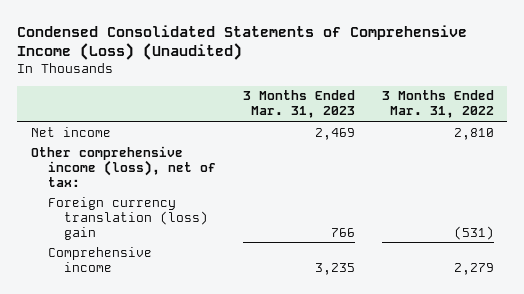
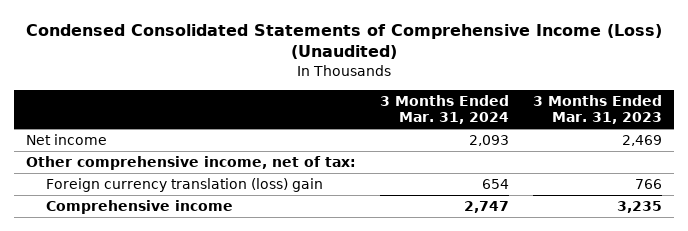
[381,90,494,119] 3 Months Ended Mar. 31, 2022 -> none
none -> [380,95,510,125] 3 Months Ended Mar. 31, 2024
[30,145,216,187] Other comprehensive income (loss), net of tax: -> [25,155,356,170] Other comprehensive income, net of tax:

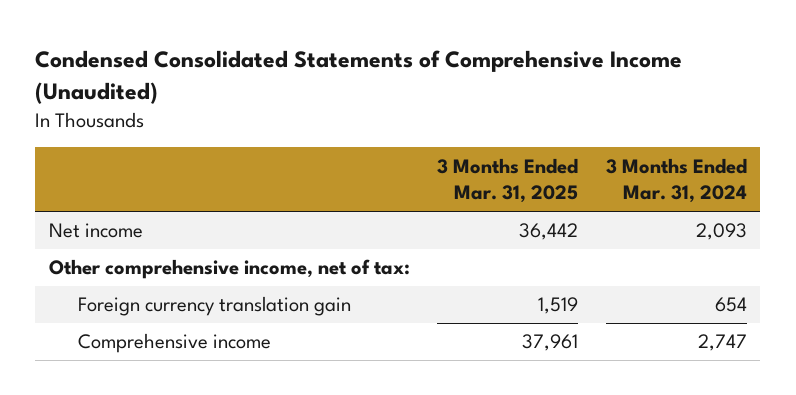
[26,23,663,60] Condensed Consolidated Statements of Comprehensive Income (Loss) (Unaudited) -> [35,50,683,105] Condensed Consolidated Statements of Comprehensive Income (Unaudited)
[533,95,663,125] 3 Months Ended Mar. 31, 2023 -> none
none -> [437,157,579,204] 3 Months Ended Mar. 31, 2025
[45,177,323,192] Foreign currency translation (loss) gain -> [77,296,351,317] Foreign currency translation gain

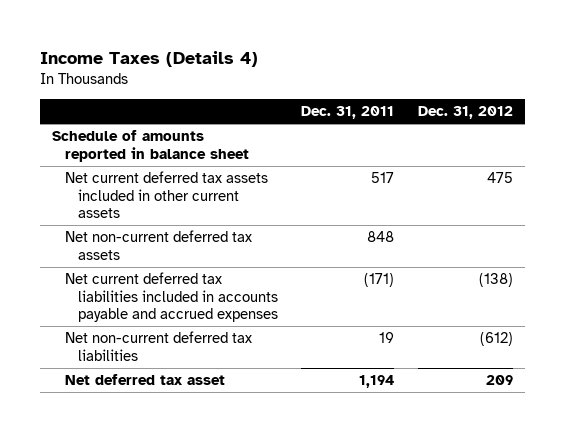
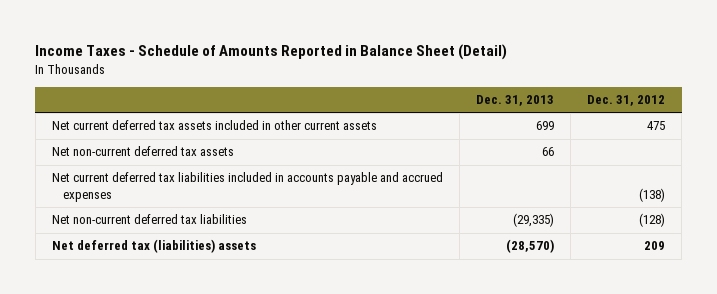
[40,50,259,67] Income Taxes (Details 4) -> [35,43,508,60] Income Taxes - Schedule of Amounts Reported in Balance Sheet (Detail)
[301,106,395,120] Dec. 31, 2011 -> none
none -> [475,95,554,107] Dec. 31, 2013
[51,130,249,162] Schedule of amounts reported in balance sheet -> none
[479,332,513,347] (612) -> [639,213,666,228] (128)
[64,374,225,386] Net deferred tax asset -> [51,239,256,254] Net deferred tax (liabilities) assets

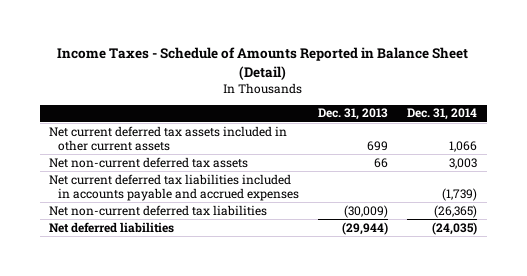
[587,95,666,107] Dec. 31, 2012 -> none
none -> [407,108,478,121] Dec. 31, 2014
[512,213,554,228] (29,335) -> [344,204,389,218] (30,009)
[51,239,256,254] Net deferred tax (liabilities) assets -> [49,221,175,233] Net deferred liabilities
[505,239,554,254] (28,570) -> [342,221,389,235] (29,944)

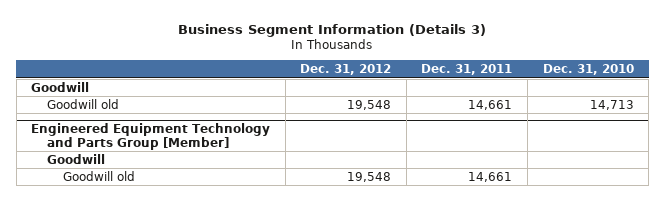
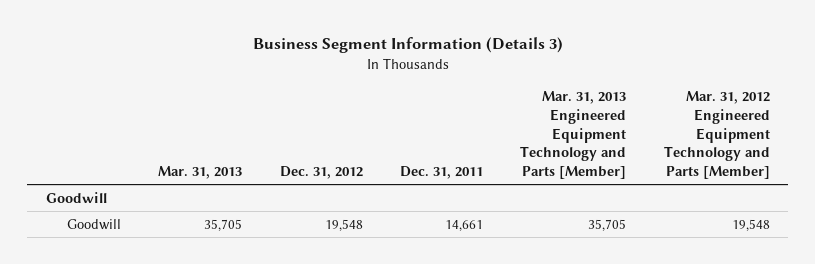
[542,64,634,76] Dec. 31, 2010 -> none
none -> [158,165,243,179] Mar. 31, 2013
none -> [520,91,627,179] Mar. 31, 2013 Engineered Equipment Technology and Parts [Member]
none -> [663,91,770,179] Mar. 31, 2012 Engineered Equipment Technology and Parts [Member]
[31,122,271,150] Engineered Equipment Technology and Parts Group [Member] -> none
[47,153,106,164] Goodwill -> none
[63,170,136,181] Goodwill old -> none
[47,98,120,109] Goodwill old -> [66,218,121,230] Goodwill

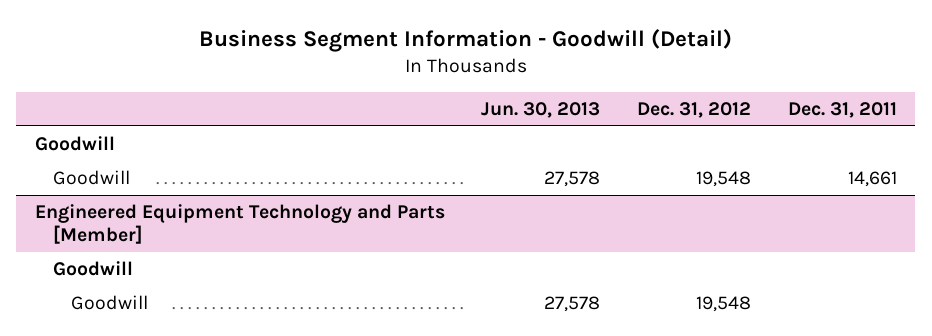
[252,37,563,54] Business Segment Information (Details 3) -> [198,29,732,53] Business Segment Information - Goodwill (Detail)
[158,165,243,179] Mar. 31, 2013 -> none
[520,91,627,179] Mar. 31, 2013 Engineered Equipment Technology and Parts [Member] -> none
[663,91,770,179] Mar. 31, 2012 Engineered Equipment Technology and Parts [Member] -> none
none -> [481,101,601,118] Jun. 30, 2013
none -> [34,204,445,244] Engineered Equipment Technology and Parts [Member]
none -> [52,261,133,277] Goodwill
none -> [71,295,149,311] Goodwill

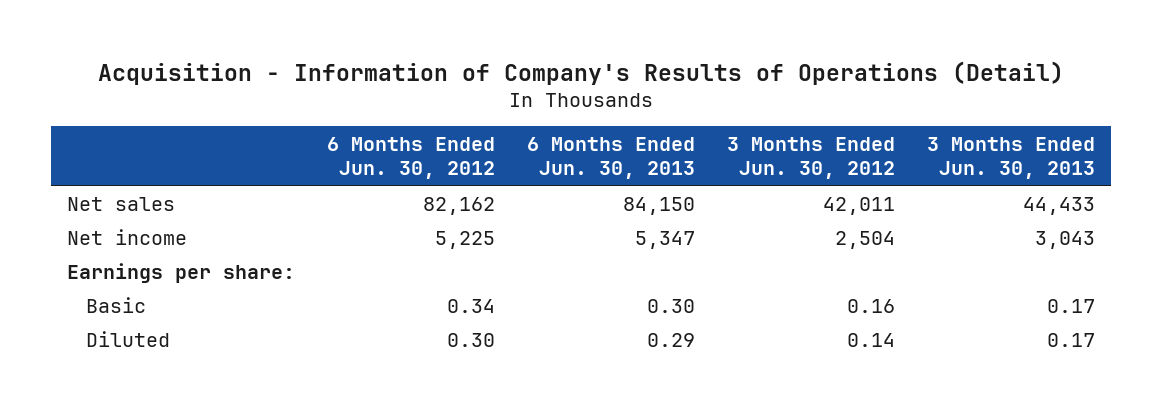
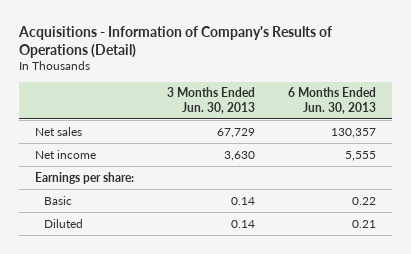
[98,60,1065,85] Acquisition - Information of Company's Results of Operations (Detail) -> [17,25,332,58] Acquisitions - Information of Company's Results of Operations (Detail)
[326,136,495,180] 6 Months Ended Jun. 30, 2012 -> none
[727,136,896,180] 3 Months Ended Jun. 30, 2012 -> none
[623,197,696,216] 84,150 -> [330,127,376,138] 130,357
[1023,197,1096,216] 44,433 -> [216,127,255,138] 67,729
[635,231,696,250] 5,347 -> [344,150,376,161] 5,555
[1035,231,1096,250] 3,043 -> [223,150,255,161] 3,630
[647,299,696,314] 0.30 -> [351,196,376,205] 0.22
[1047,299,1096,314] 0.17 -> [230,196,255,205] 0.14
[647,333,696,348] 0.29 -> [351,219,376,228] 0.21
[1047,333,1096,348] 0.17 -> [230,219,255,228] 0.14

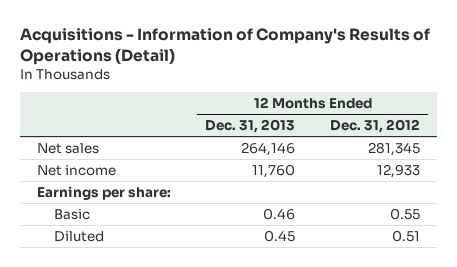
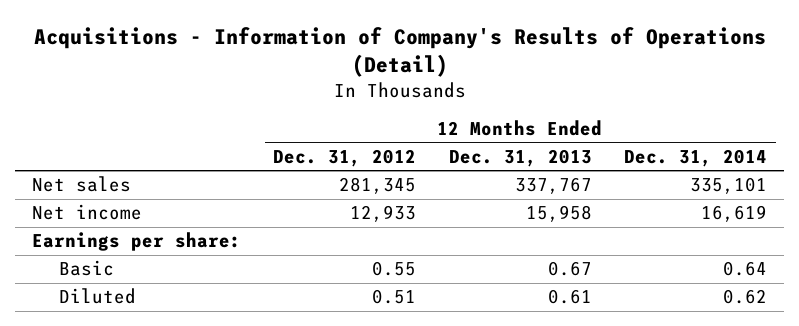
none -> [624,149,768,168] Dec. 31, 2014
[241,141,296,156] 264,146 -> [514,177,592,195] 337,767
[252,163,296,178] 11,760 -> [525,205,592,223] 15,958
[263,207,296,220] 0.46 -> [547,261,592,277] 0.67
[264,229,296,242] 0.45 -> [547,289,592,305] 0.61

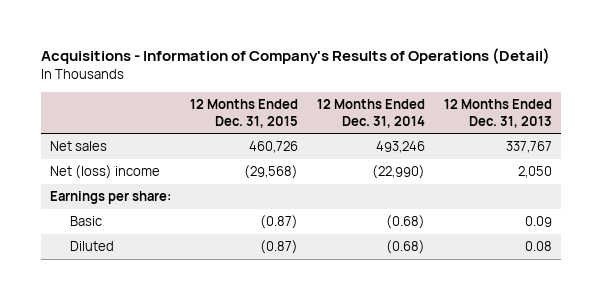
[273,149,417,168] Dec. 31, 2012 -> none
none -> [190,99,299,128] 12 Months Ended Dec. 31, 2015
[690,177,768,195] 335,101 -> [375,141,425,154] 493,246
[31,204,142,221] Net income -> [50,165,161,180] Net (loss) income
[525,205,592,223] 15,958 -> [517,166,552,179] 2,050
[701,205,768,223] 16,619 -> [371,165,425,180] (22,990)
[547,261,592,277] 0.67 -> [524,216,552,228] 0.09
[723,261,768,277] 0.64 -> [385,215,425,230] (0.68)
[547,289,592,305] 0.61 -> [524,241,552,252] 0.08
[723,289,768,305] 0.62 -> [385,240,425,255] (0.68)

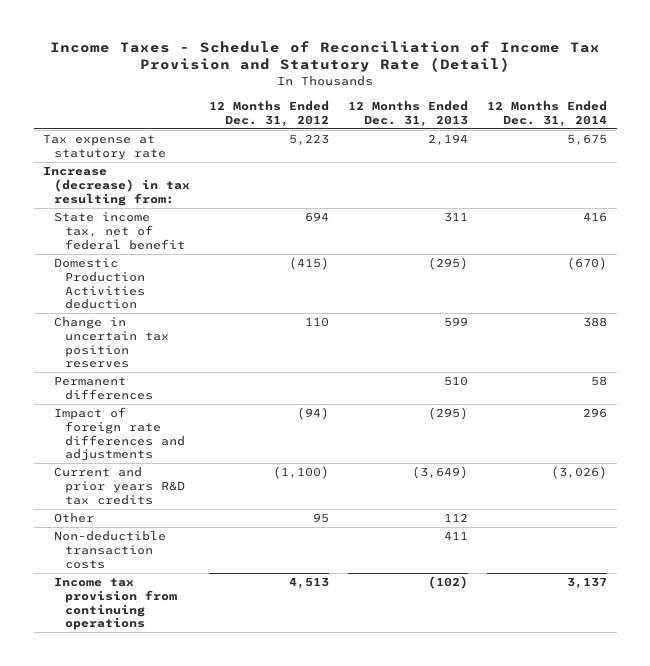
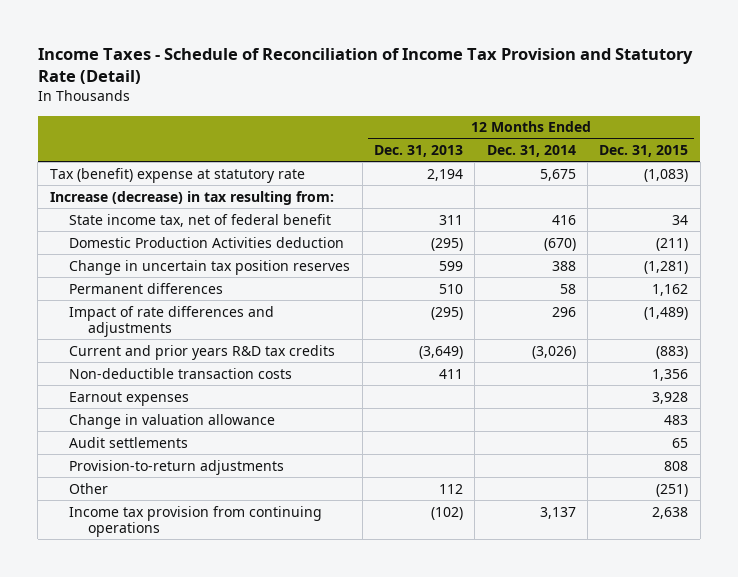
[209,99,330,127] 12 Months Ended Dec. 31, 2012 -> none
none -> [599,144,689,157] Dec. 31, 2015
[43,134,167,160] Tax expense at statutory rate -> [49,167,305,183] Tax (benefit) expense at statutory rate
[54,407,186,462] Impact of foreign rate differences and adjustments -> [69,305,275,337] Impact of rate differences and adjustments
none -> [69,391,190,406] Earnout expenses
none -> [69,413,276,429] Change in valuation allowance
none -> [69,436,189,448] Audit settlements
none -> [69,459,285,475] Provision-to-return adjustments
[54,512,95,524] Other -> [69,482,109,494] Other

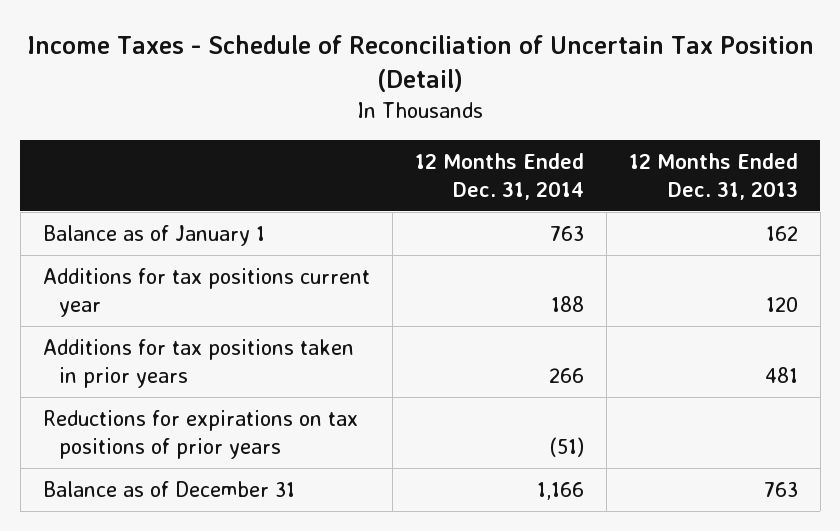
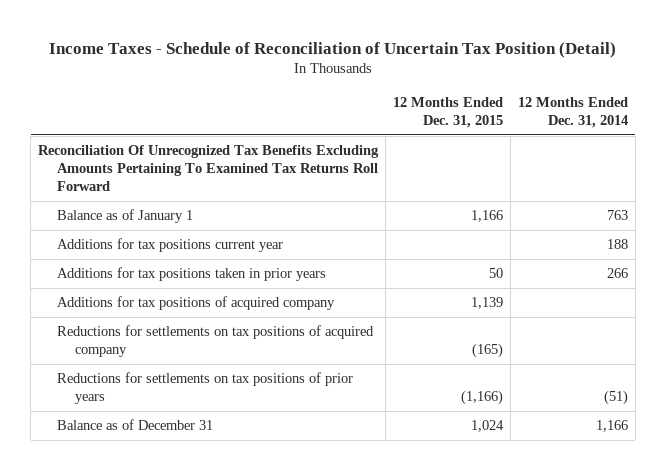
[628,153,798,200] 12 Months Ended Dec. 31, 2013 -> none
none -> [392,97,503,128] 12 Months Ended Dec. 31, 2015
none -> [38,145,380,191] Reconciliation Of Unrecognized Tax Benefits Excluding Amounts Pertaining To Examined Tax Returns Roll Forward
none -> [56,296,335,311] Additions for tax positions of acquired company
none -> [56,325,374,358] Reductions for settlements on tax positions of acquired company
[42,410,358,459] Reductions for expirations on tax positions of prior years -> [56,372,353,405] Reductions for settlements on tax positions of prior years

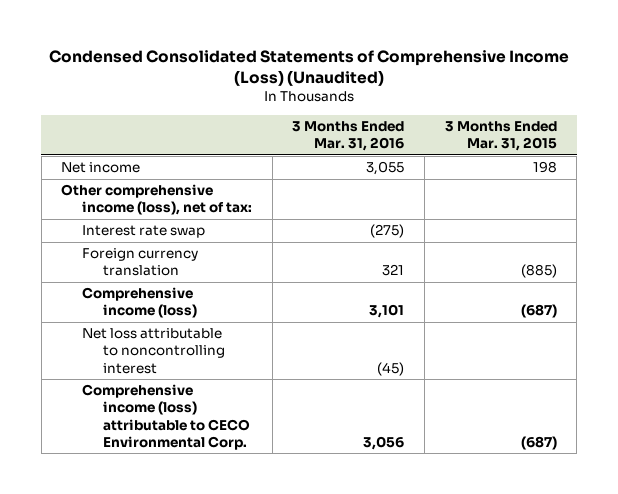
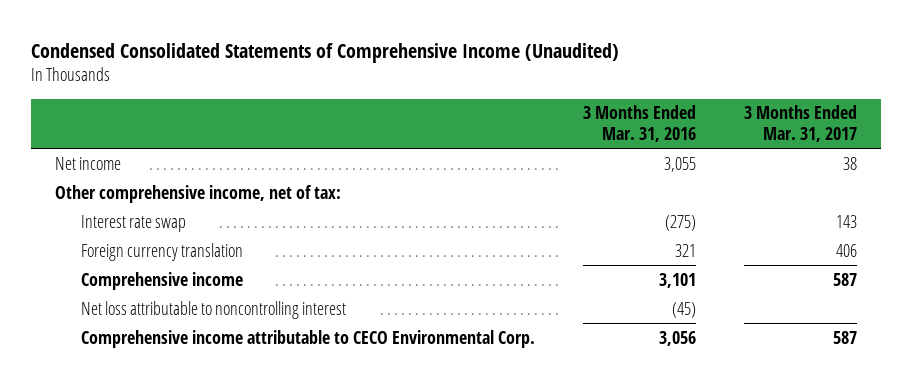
[48,50,569,87] Condensed Consolidated Statements of Comprehensive Income (Loss) (Unaudited) -> [30,42,619,63] Condensed Consolidated Statements of Comprehensive Income (Unaudited)
[444,121,557,152] 3 Months Ended Mar. 31, 2015 -> none
none -> [744,105,858,143] 3 Months Ended Mar. 31, 2017
[61,184,253,216] Other comprehensive income (loss), net of tax: -> [54,184,341,203] Other comprehensive income, net of tax:
[82,287,197,319] Comprehensive income (loss) -> [80,271,243,290] Comprehensive income
[82,384,250,450] Comprehensive income (loss) attributable to CECO Environmental Corp. -> [80,329,535,348] Comprehensive income attributable to CECO Environmental Corp.

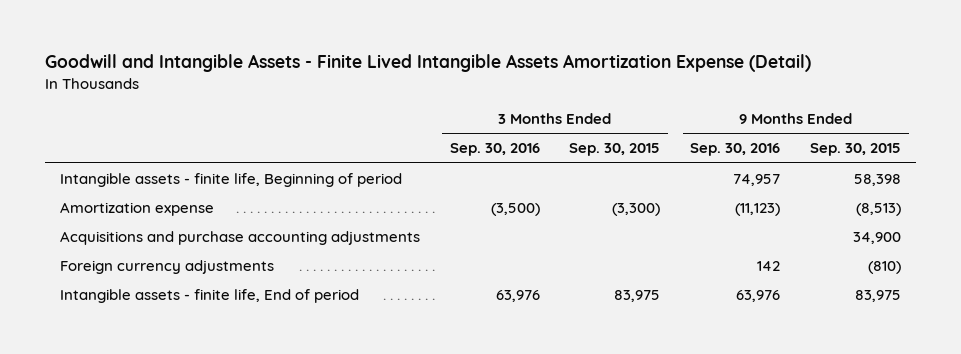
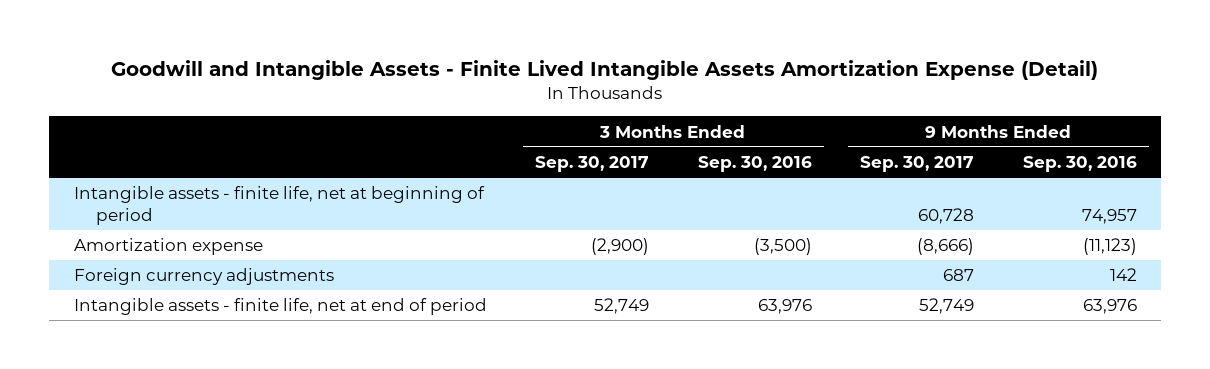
[569,143,661,157] Sep. 30, 2015 -> none
[810,143,902,157] Sep. 30, 2015 -> none
none -> [535,155,650,172] Sep. 30, 2017
none -> [860,155,975,172] Sep. 30, 2017
[59,173,402,188] Intangible assets - finite life, Beginning of period -> [73,186,485,225] Intangible assets - finite life, net at beginning of period
[59,231,420,246] Acquisitions and purchase accounting adjustments -> none
[59,289,359,304] Intangible assets - finite life, End of period -> [73,298,487,316] Intangible assets - finite life, net at end of period

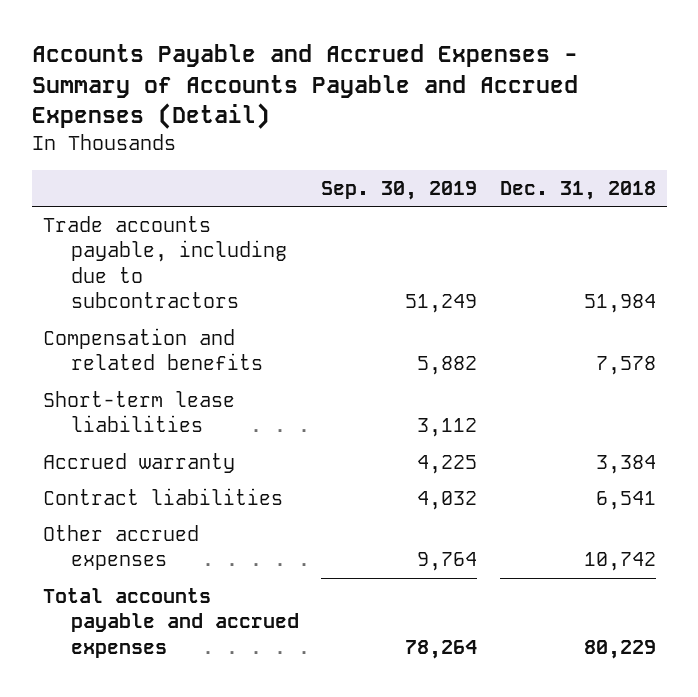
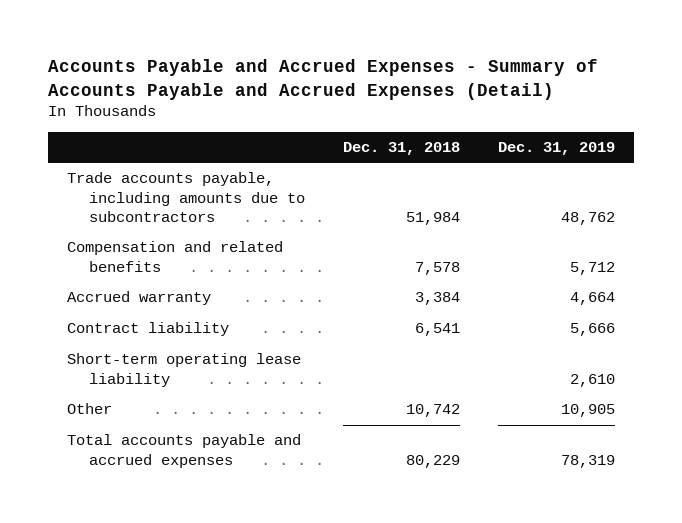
[321,180,478,200] Sep. 30, 2019 -> none
none -> [497,141,615,155] Dec. 31, 2019
[42,216,288,309] Trade accounts payable, including due to subcontractors -> [67,172,306,222] Trade accounts payable, including amounts due to subcontractors
[42,391,235,433] Short-term lease liabilities -> none
[42,488,283,506] Contract liabilities -> [67,322,230,337] Contract liability
none -> [67,353,302,387] Short-term operating lease liability
[42,525,199,571] Other accrued expenses -> [67,403,113,415] Other

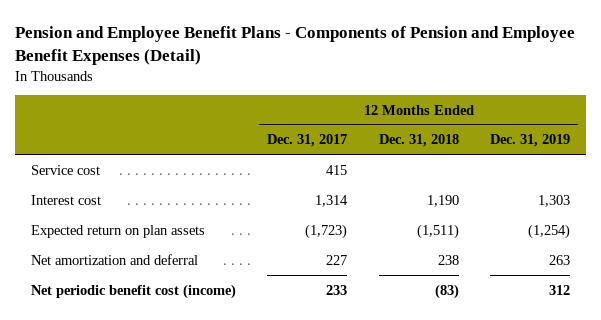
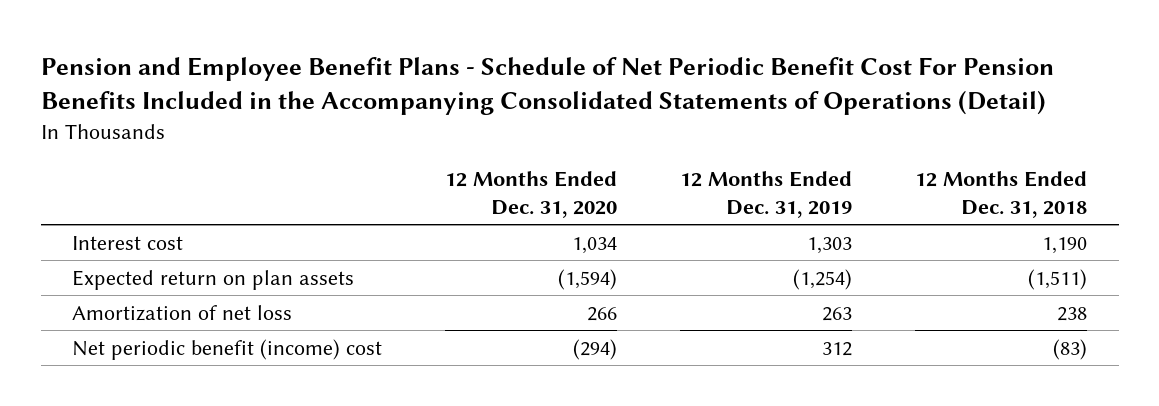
[15,25,576,65] Pension and Employee Benefit Plans - Components of Pension and Employee Benefit Expenses (Detail) -> [40,56,1054,116] Pension and Employee Benefit Plans - Schedule of Net Periodic Benefit Cost For Pension Benefits Included in the Accompanying Consolidated Statements of Operations (Detail)
[267,134,348,148] Dec. 31, 2017 -> none
none -> [445,170,618,218] 12 Months Ended Dec. 31, 2020
[30,164,100,175] Service cost -> none
[30,253,198,265] Net amortization and deferral -> [72,304,293,321] Amortization of net loss
[30,283,236,299] Net periodic benefit cost (income) -> [72,338,383,360] Net periodic benefit (income) cost

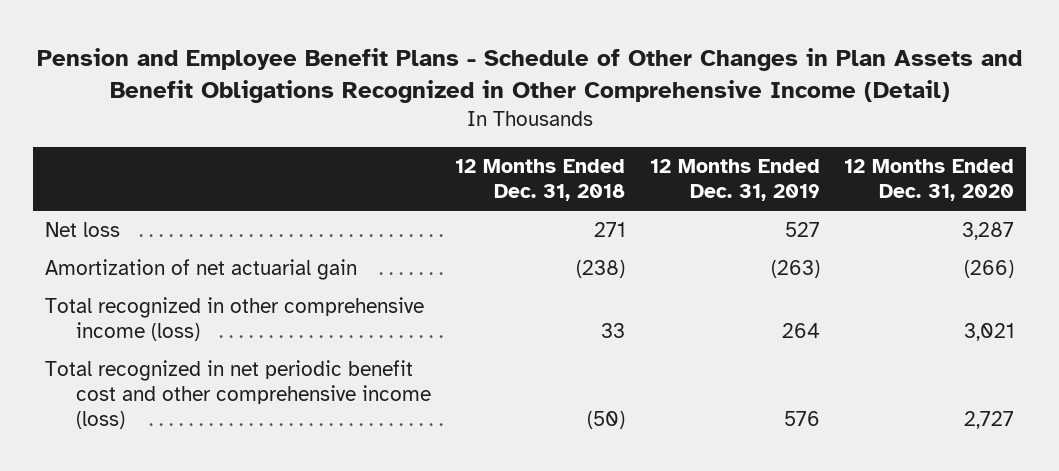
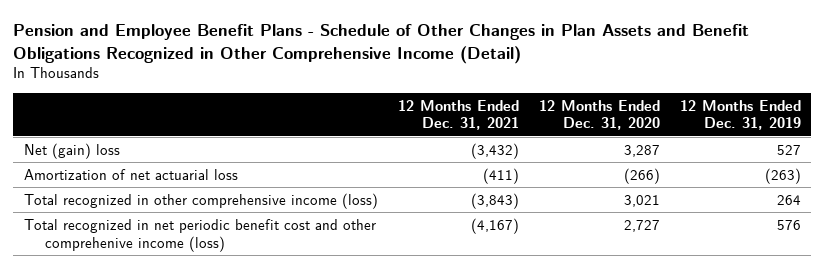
[455,159,626,201] 12 Months Ended Dec. 31, 2018 -> none
none -> [397,99,519,131] 12 Months Ended Dec. 31, 2021
[45,222,121,238] Net loss -> [23,142,120,159] Net (gain) loss
[45,259,358,281] Amortization of net actuarial gain -> [23,168,238,180] Amortization of net actuarial loss
[45,360,431,430] Total recognized in net periodic benefit cost and other comprehensive income (loss) -> [23,218,376,252] Total recognized in net periodic benefit cost and other comprehenive income (loss)

